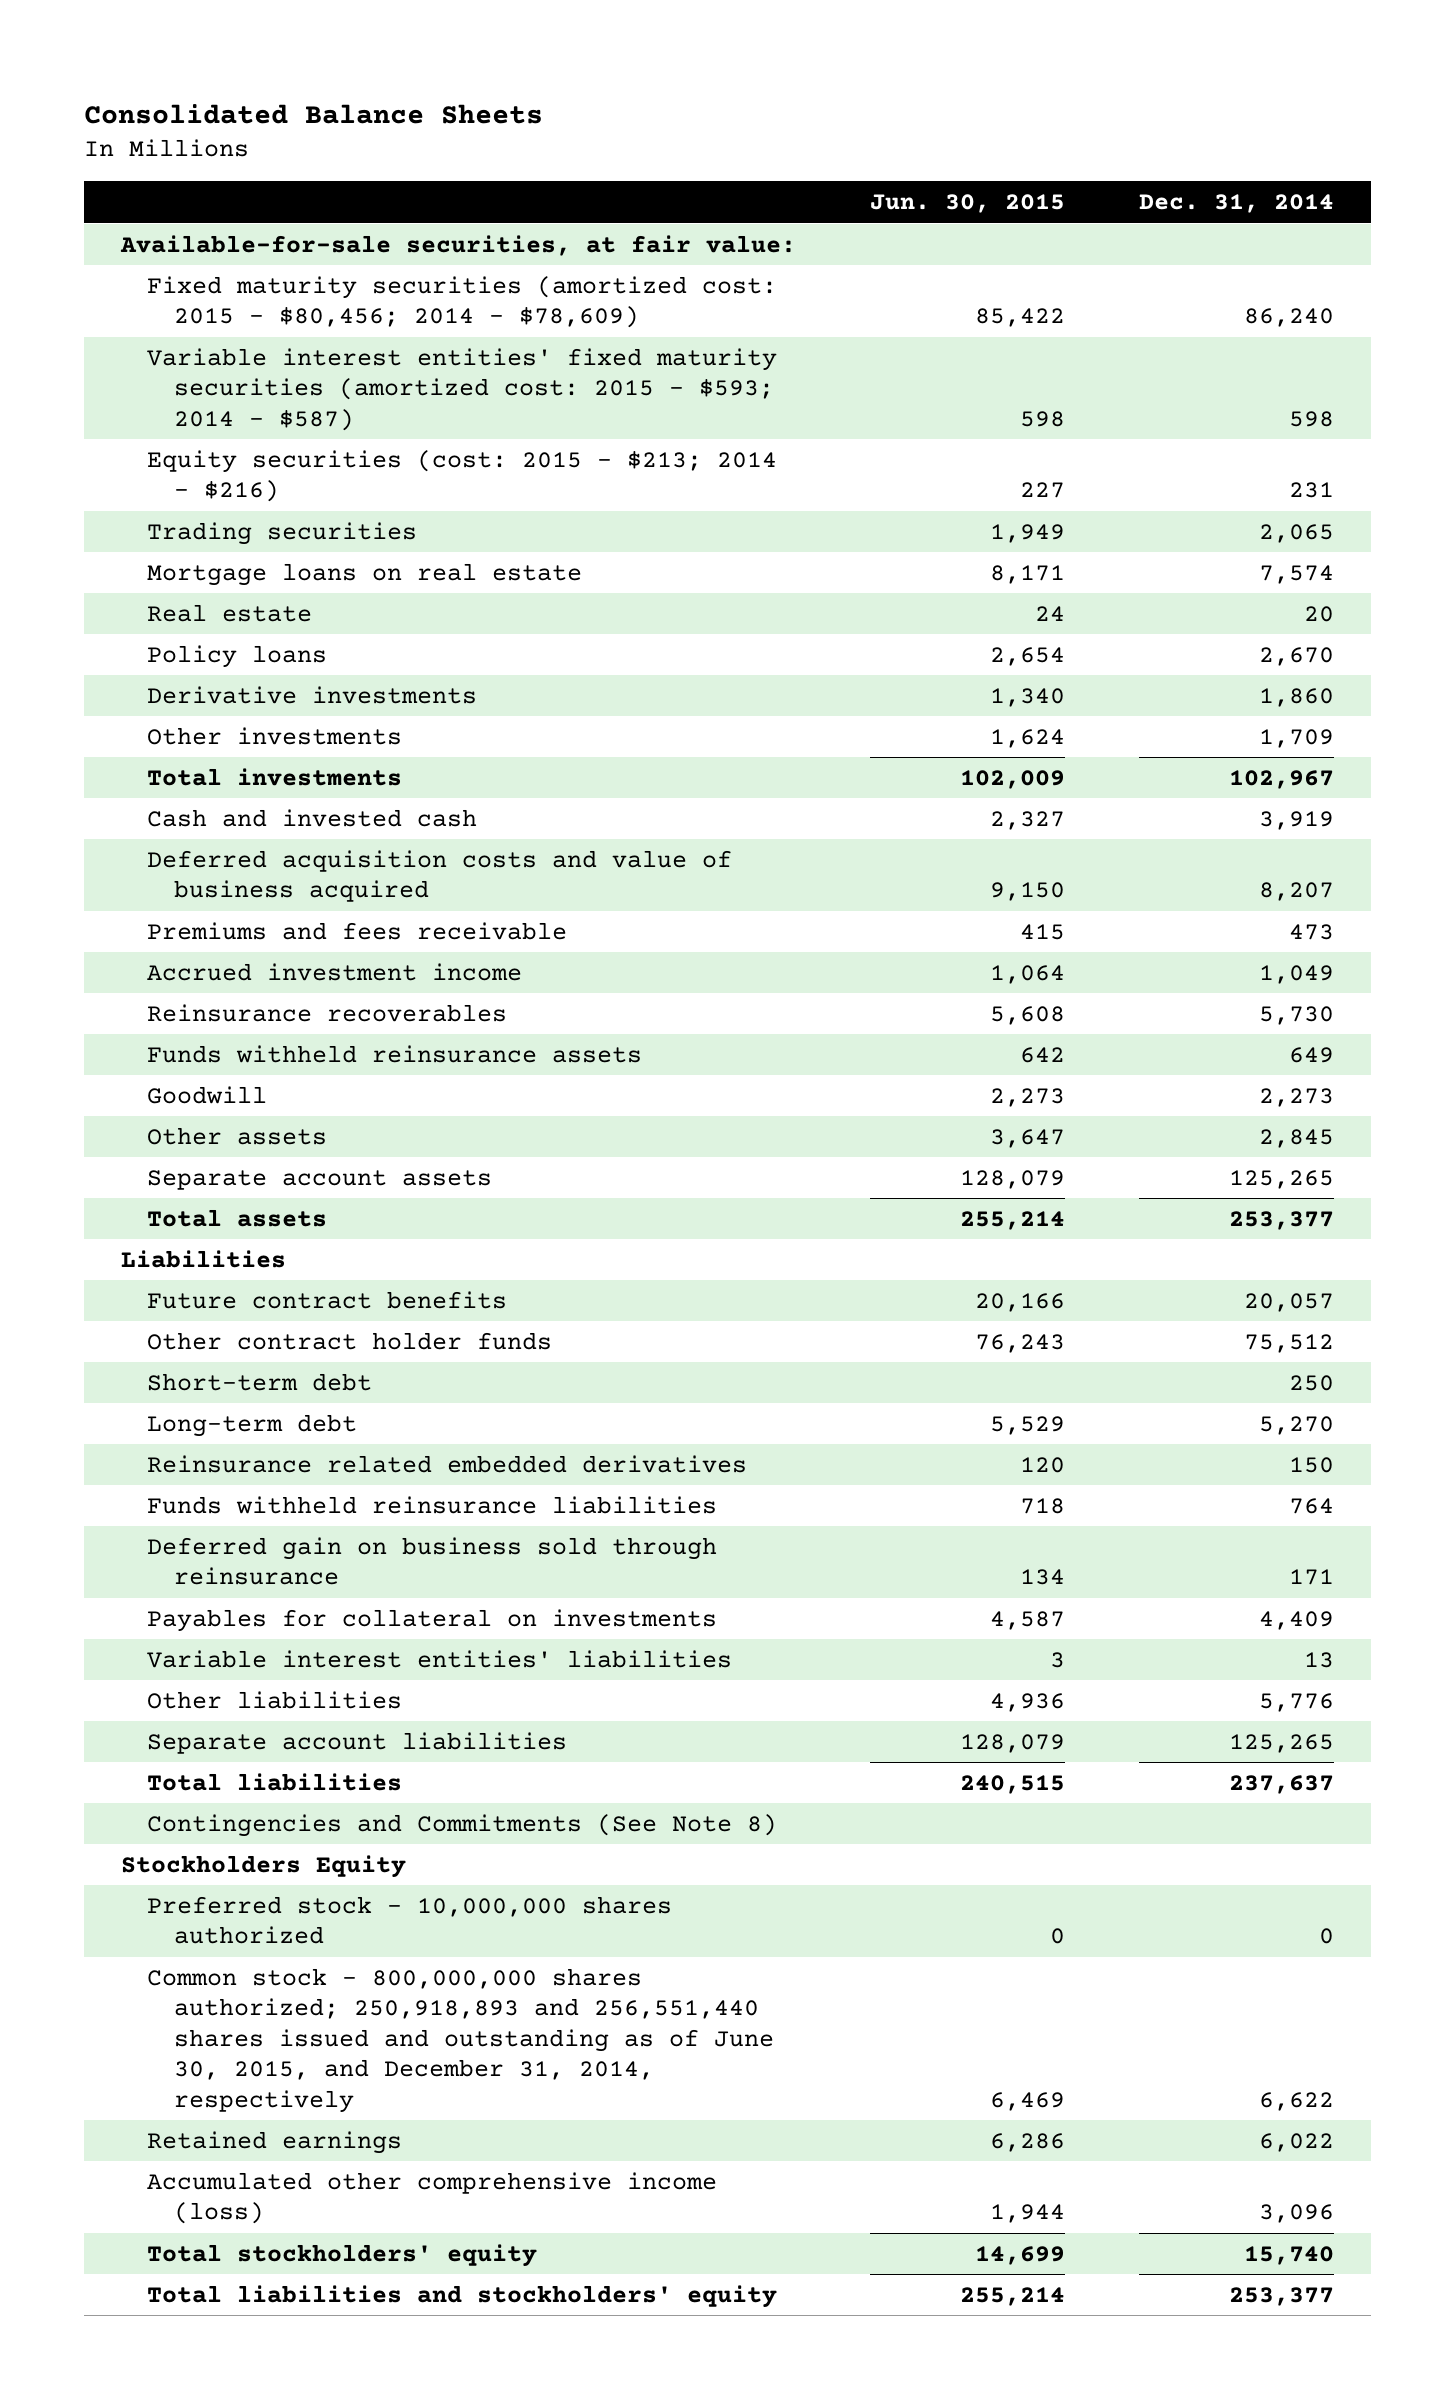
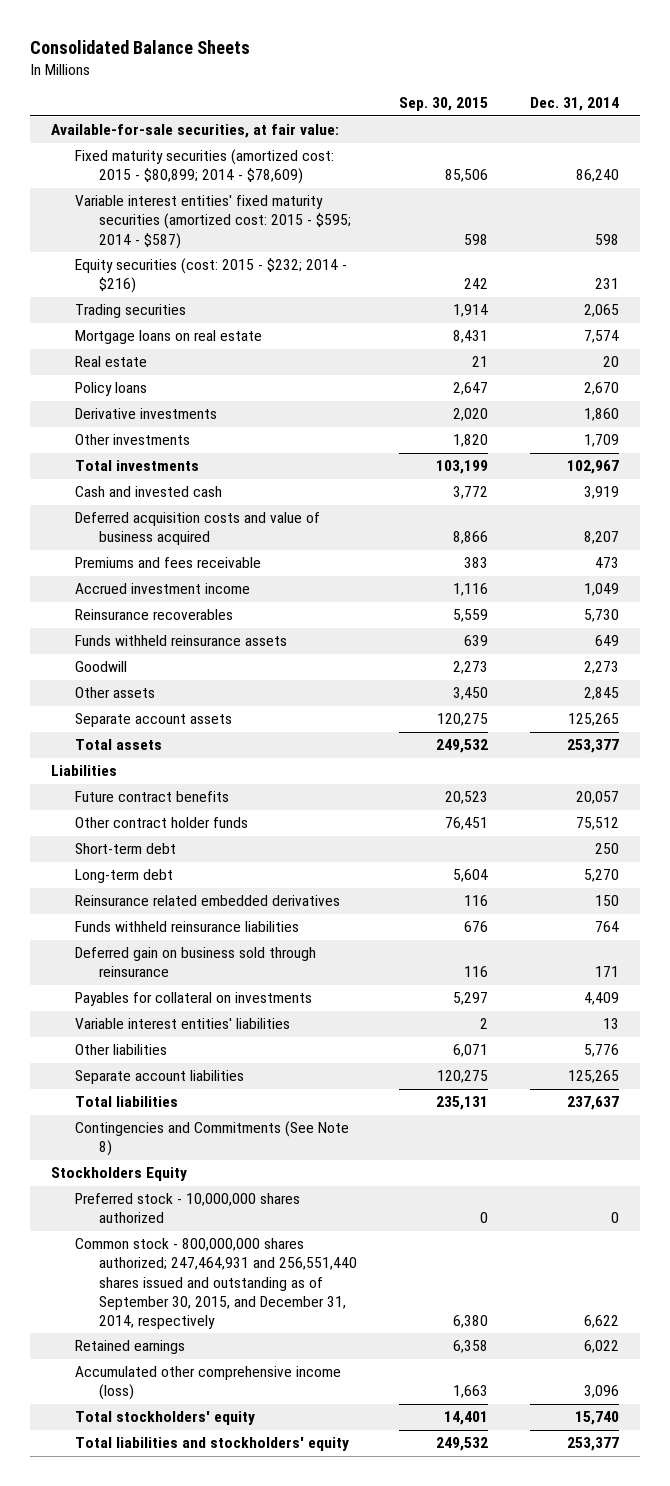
[870,194,1066,214] Jun. 30, 2015 -> none
none -> [398,97,488,112] Sep. 30, 2015
[147,275,778,329] Fixed maturity securities (amortized cost: 2015 - $80,456; 2014 - $78,609) -> [74,149,334,185] Fixed maturity securities (amortized cost: 2015 - $80,899; 2014 - $78,609)
[147,347,778,431] Variable interest entities' fixed maturity securities (amortized cost: 2015 - $593; 2014 - $587) -> [74,195,351,249] Variable interest entities' fixed maturity securities (amortized cost: 2015 - $595; 2014 - $587)
[147,449,778,503] Equity securities (cost: 2015 - $213; 2014 - $216) -> [74,258,347,294] Equity securities (cost: 2015 - $232; 2014 - $216)
[147,1967,774,2114] Common stock - 800,000,000 shares authorized; 250,918,893 and 256,551,440 shares issued and outstanding as of June 30, 2015, and December 31, 2014, respectively -> [74,1238,357,1329] Common stock - 800,000,000 shares authorized; 247,464,931 and 256,551,440 shares issued and outstanding as of September 30, 2015, and December 31, 2014, respectively

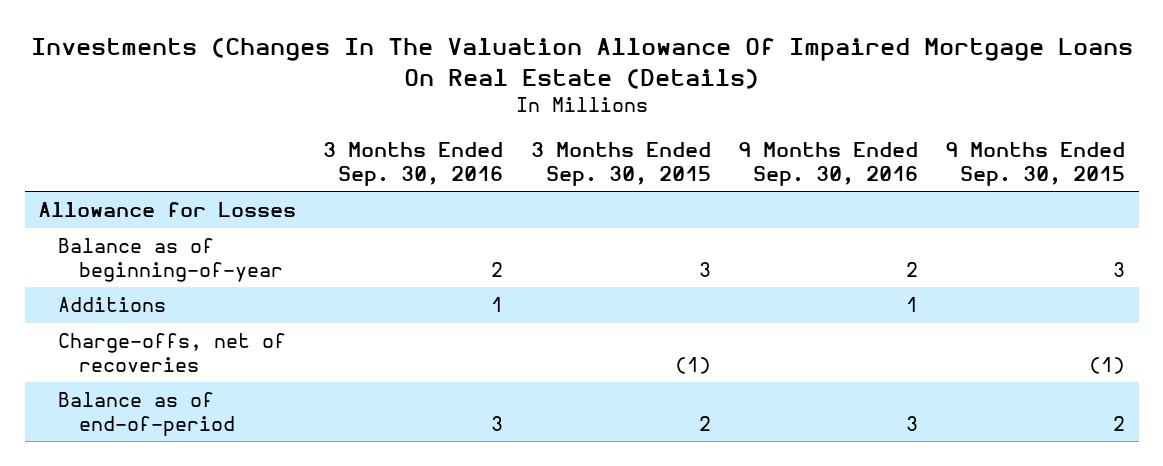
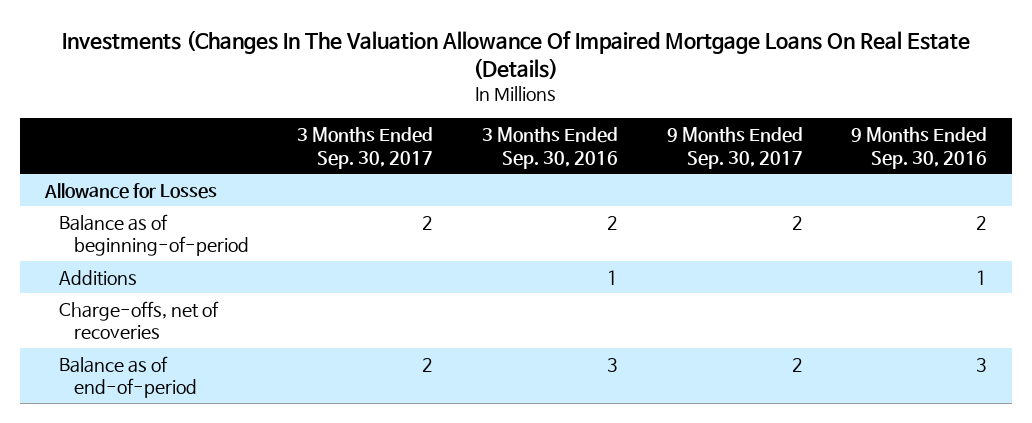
[530,142,711,186] 3 Months Ended Sep. 30, 2015 -> none
[945,142,1126,186] 9 Months Ended Sep. 30, 2015 -> none
none -> [297,127,434,169] 3 Months Ended Sep. 30, 2017
none -> [666,127,803,169] 9 Months Ended Sep. 30, 2017
[58,238,283,282] Balance as of beginning-of-year -> [59,213,249,257] Balance as of beginning-of-period

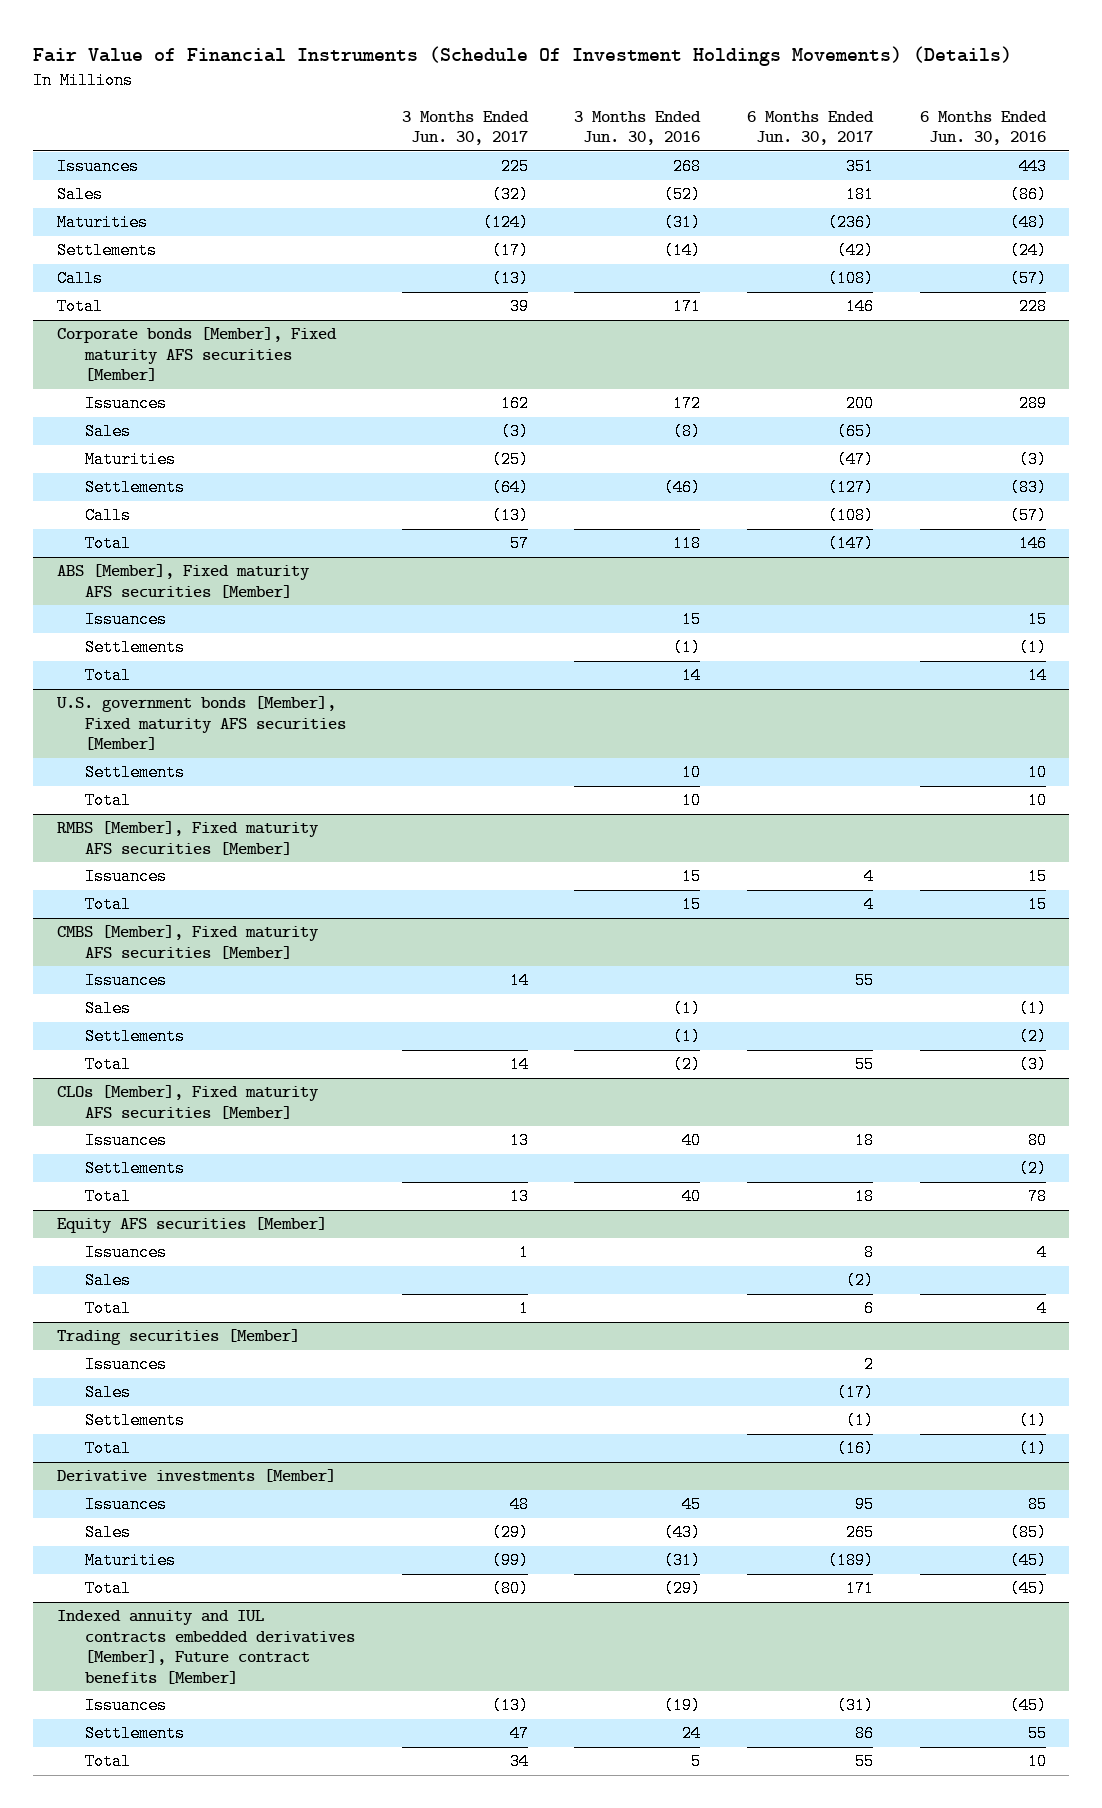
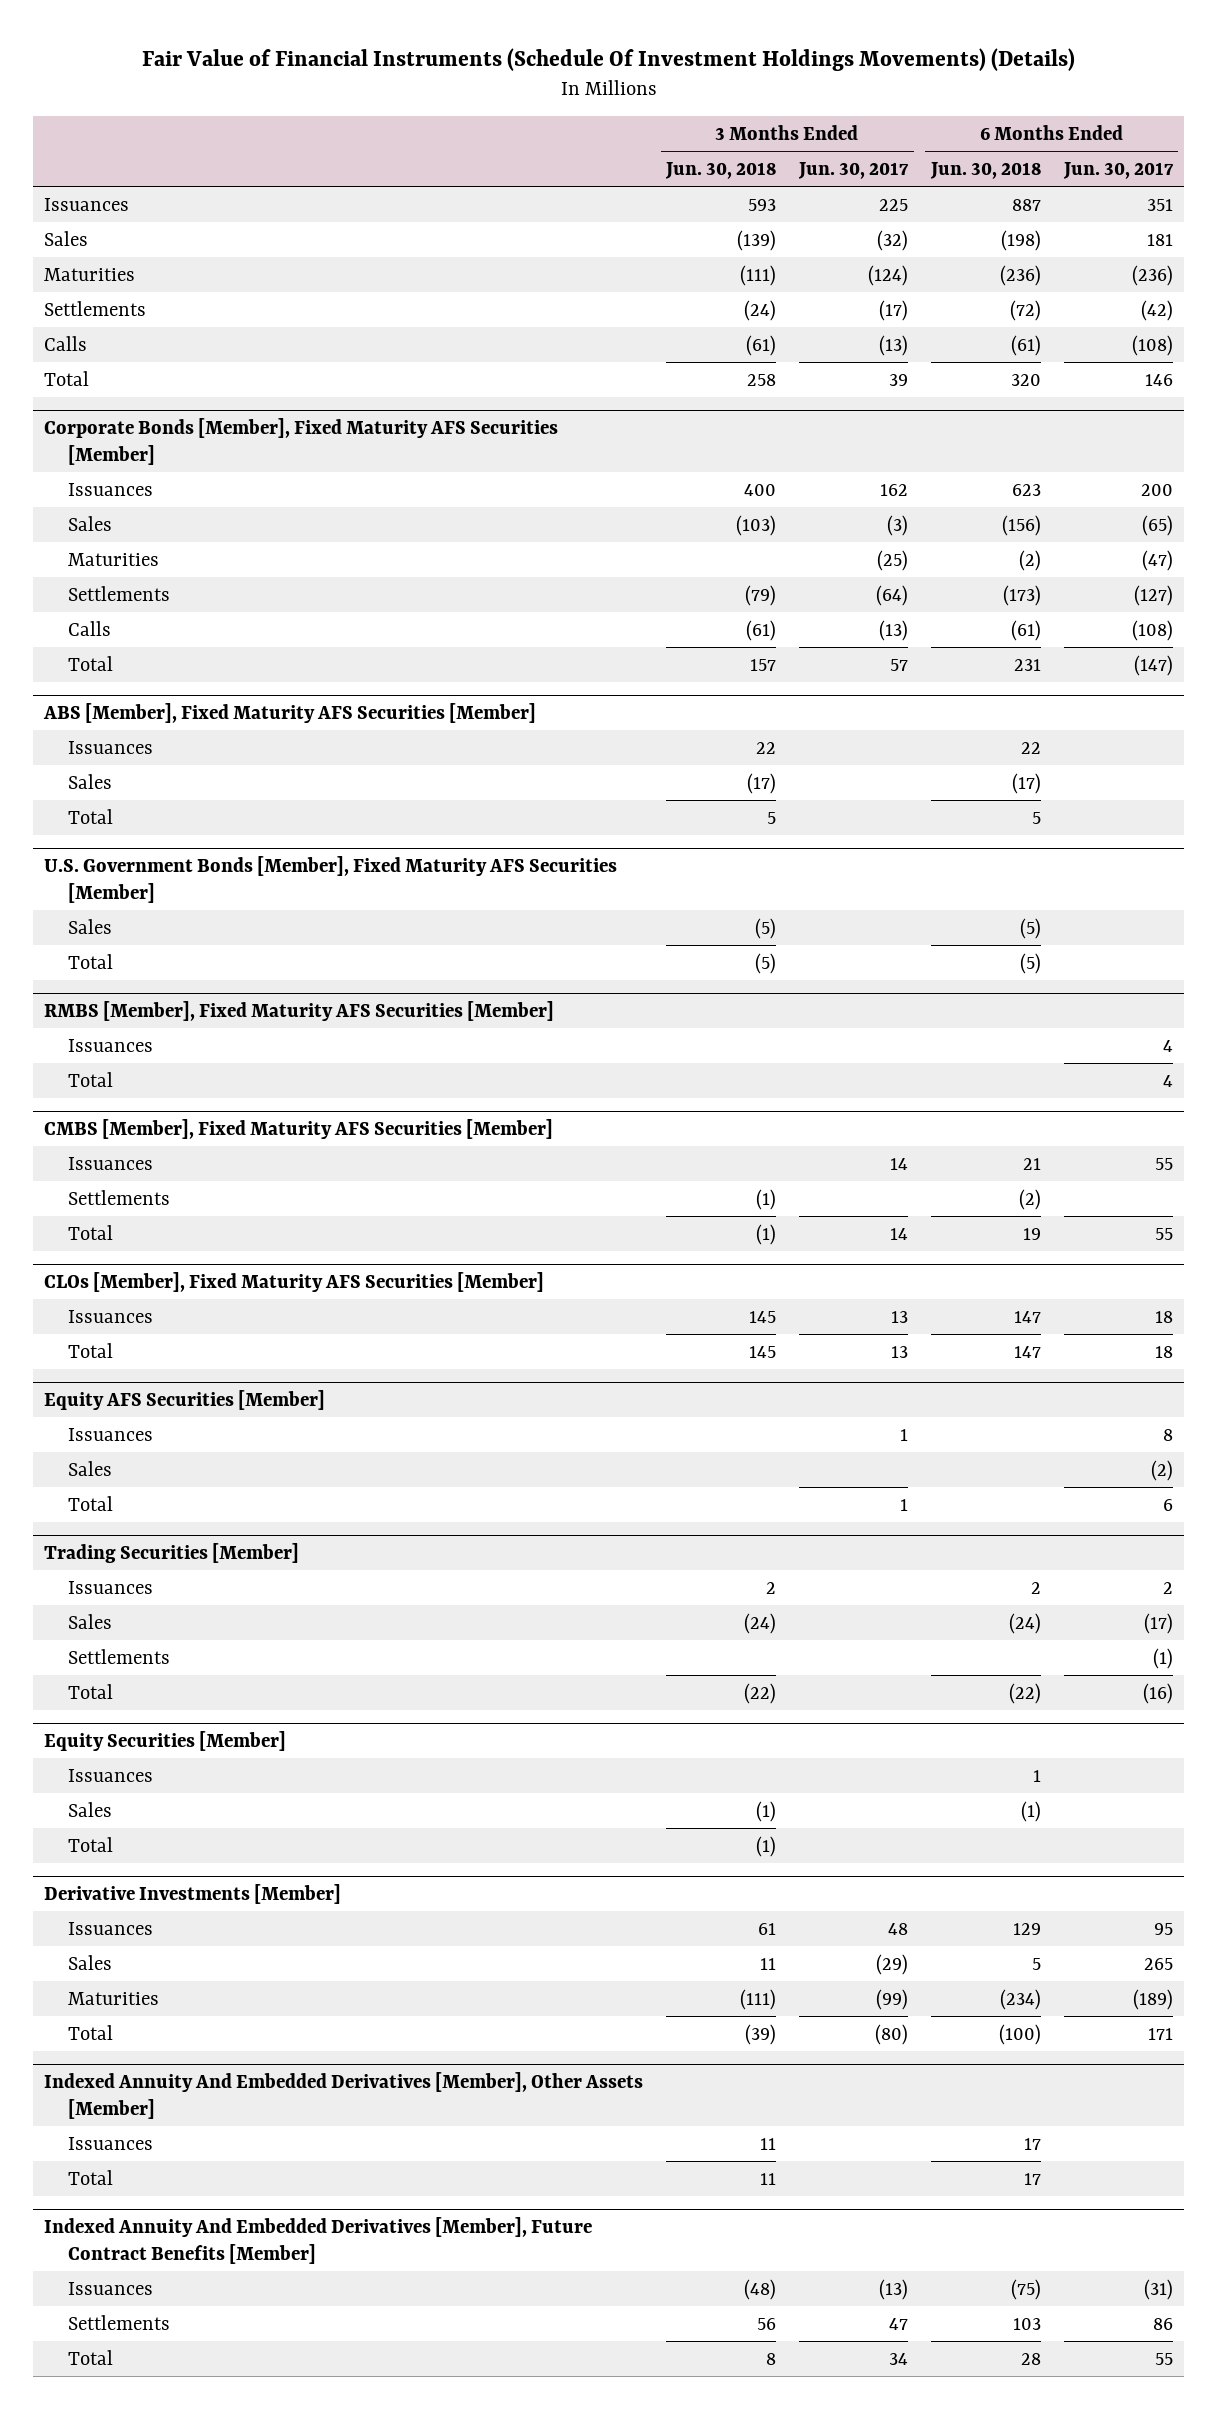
[574,110,702,146] 3 Months Ended Jun. 30, 2016 -> none
[919,110,1047,146] 6 Months Ended Jun. 30, 2016 -> none
none -> [665,161,777,179] Jun. 30, 2018
none -> [929,161,1041,179] Jun. 30, 2018
[56,327,337,382] Corporate bonds [Member], Fixed maturity AFS securities [Member] -> [44,418,559,466] Corporate Bonds [Member], Fixed Maturity AFS Securities [Member]
[56,564,310,598] ABS [Member], Fixed maturity AFS securities [Member] -> [43,703,537,724] ABS [Member], Fixed Maturity AFS Securities [Member]
[84,639,185,657] Settlements -> none
none -> [67,773,112,789] Sales
[84,764,185,782] Settlements -> none
[55,696,346,751] U.S. government bonds [Member], Fixed maturity AFS securities [Member] -> [44,856,618,904] U.S. Government Bonds [Member], Fixed Maturity AFS Securities [Member]
none -> [67,918,112,934] Sales
[56,821,319,855] RMBS [Member], Fixed maturity AFS securities [Member] -> [44,1001,555,1022] RMBS [Member], Fixed Maturity AFS Securities [Member]
[56,925,319,959] CMBS [Member], Fixed maturity AFS securities [Member] -> [44,1119,554,1140] CMBS [Member], Fixed Maturity AFS Securities [Member]
[84,1000,131,1018] Sales -> none
[56,1085,319,1119] CLOs [Member], Fixed maturity AFS securities [Member] -> [44,1272,545,1293] CLOs [Member], Fixed Maturity AFS Securities [Member]
[84,1160,185,1178] Settlements -> none
[56,1217,327,1234] Equity AFS securities [Member] -> [44,1390,326,1411] Equity AFS Securities [Member]
[56,1329,300,1346] Trading securities [Member] -> [44,1543,300,1564] Trading Securities [Member]
none -> [44,1731,287,1752] Equity Securities [Member]
none -> [67,1768,153,1782] Issuances
none -> [67,1801,112,1817] Sales
none -> [67,1836,113,1852] Total
[56,1469,336,1483] Derivative investments [Member] -> [44,1884,342,1905] Derivative Investments [Member]
none -> [44,2072,644,2120] Indexed Annuity And Embedded Derivatives [Member], Other Assets [Member]
none -> [67,2136,153,2150] Issuances
none -> [67,2169,113,2185] Total
[56,1610,355,1684] Indexed annuity and IUL contracts embedded derivatives [Member], Future contract benefits [Member] -> [44,2217,593,2265] Indexed Annuity And Embedded Derivatives [Member], Future Contract Benefits [Member]

